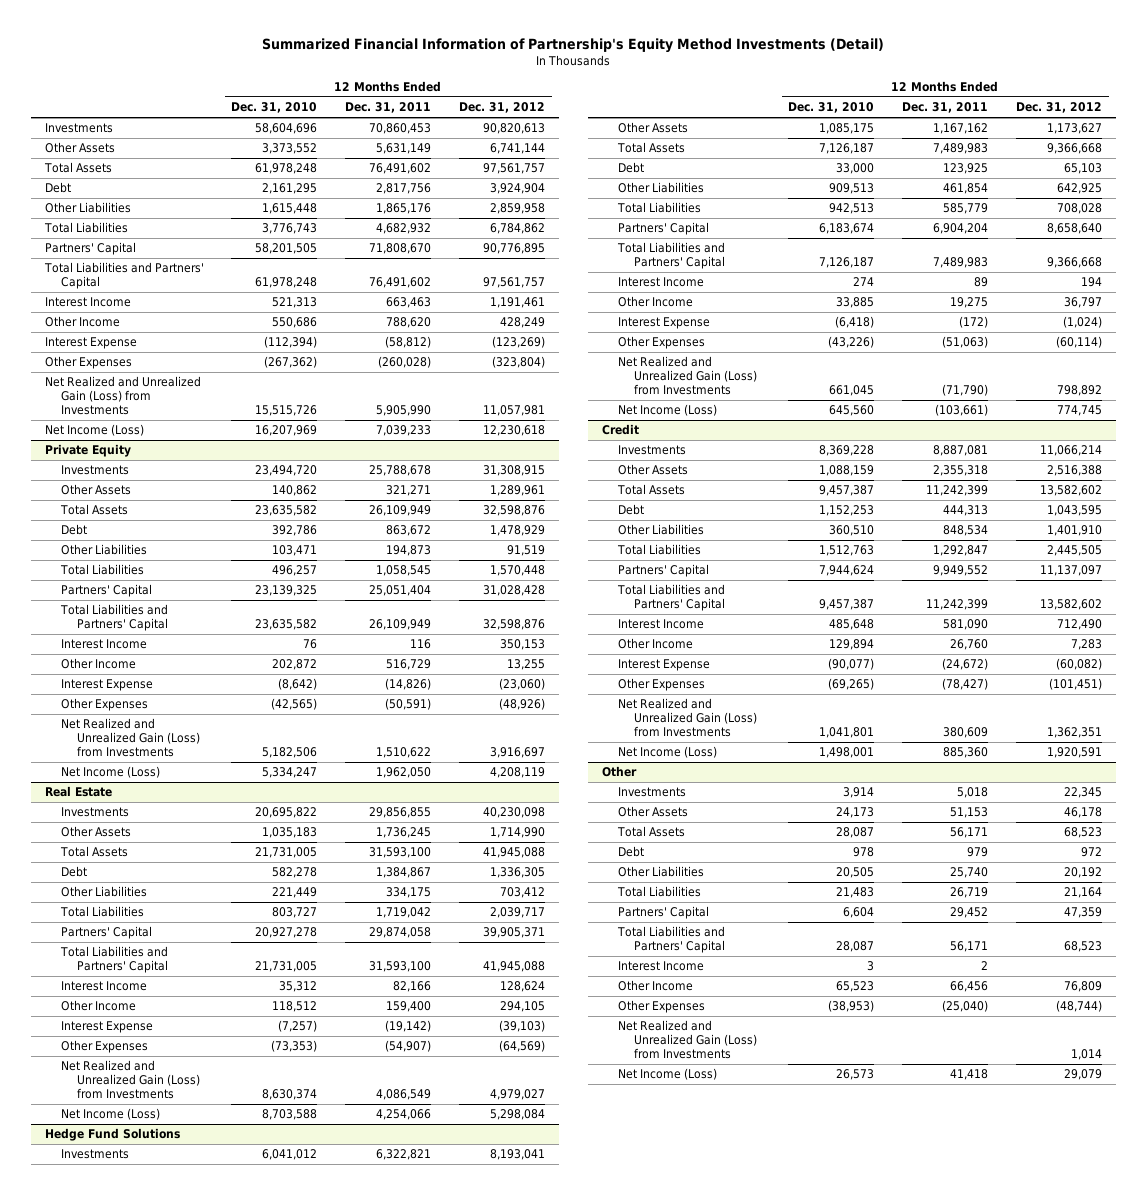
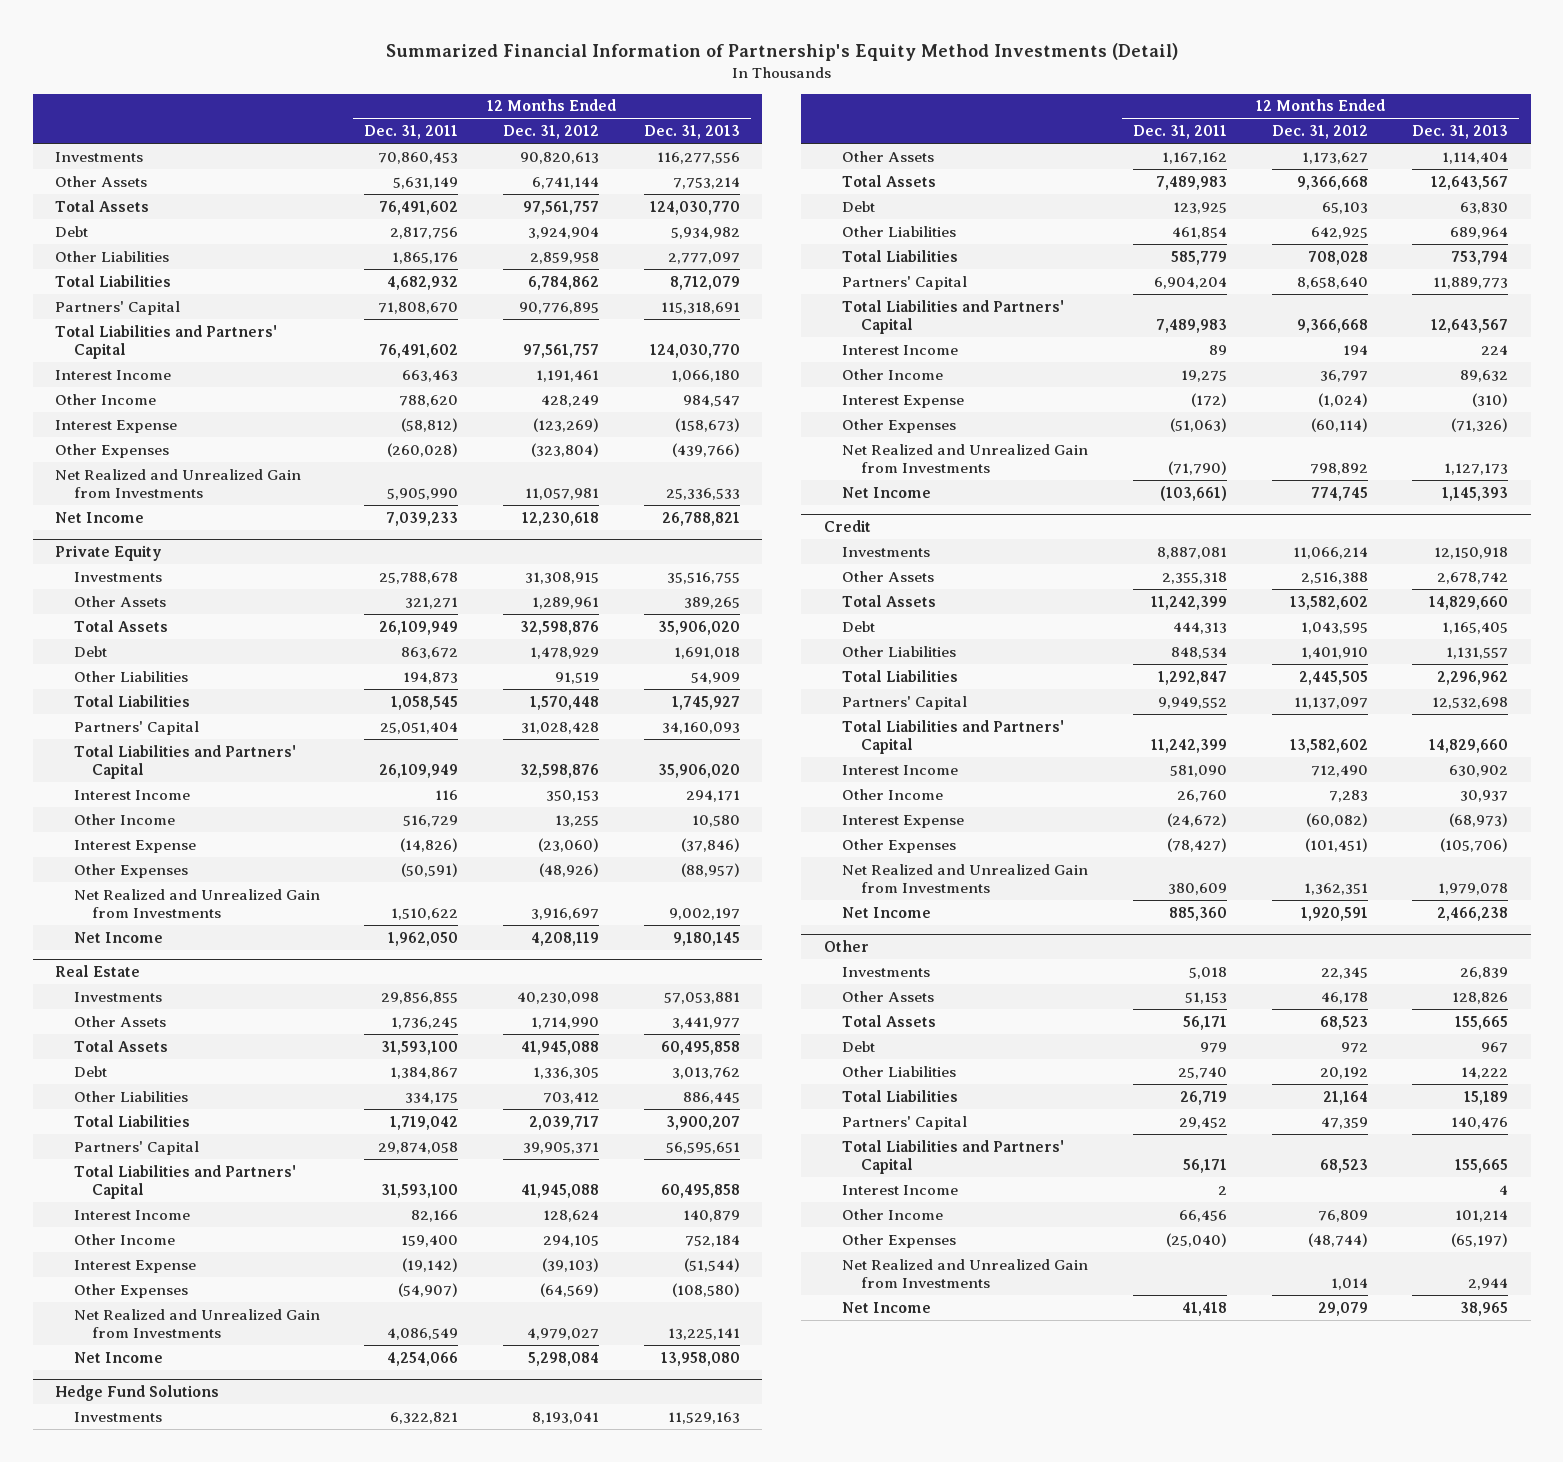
[231,102,318,114] Dec. 31, 2010 -> none
none -> [643,125,740,140] Dec. 31, 2013
[44,376,201,416] Net Realized and Unrealized Gain (Loss) from Investments -> [55,468,302,499] Net Realized and Unrealized Gain from Investments
[44,424,144,437] Net Income (Loss) -> [55,511,145,523] Net Income
[60,718,200,758] Net Realized and Unrealized Gain (Loss) from Investments -> [73,888,320,919] Net Realized and Unrealized Gain from Investments
[60,766,160,779] Net Income (Loss) -> [73,931,163,943] Net Income
[60,1060,200,1100] Net Realized and Unrealized Gain (Loss) from Investments -> [73,1308,320,1339] Net Realized and Unrealized Gain from Investments
[60,1108,160,1121] Net Income (Loss) -> [73,1351,163,1363] Net Income
[617,356,757,396] Net Realized and Unrealized Gain (Loss) from Investments -> [842,443,1089,474] Net Realized and Unrealized Gain from Investments
[617,404,717,417] Net Income (Loss) -> [842,486,932,498] Net Income
[617,698,757,738] Net Realized and Unrealized Gain (Loss) from Investments -> [842,863,1089,894] Net Realized and Unrealized Gain from Investments
[617,746,717,759] Net Income (Loss) -> [842,906,932,918] Net Income
[617,1020,757,1060] Net Realized and Unrealized Gain (Loss) from Investments -> [842,1258,1089,1289] Net Realized and Unrealized Gain from Investments
[617,1068,717,1081] Net Income (Loss) -> [842,1301,932,1313] Net Income

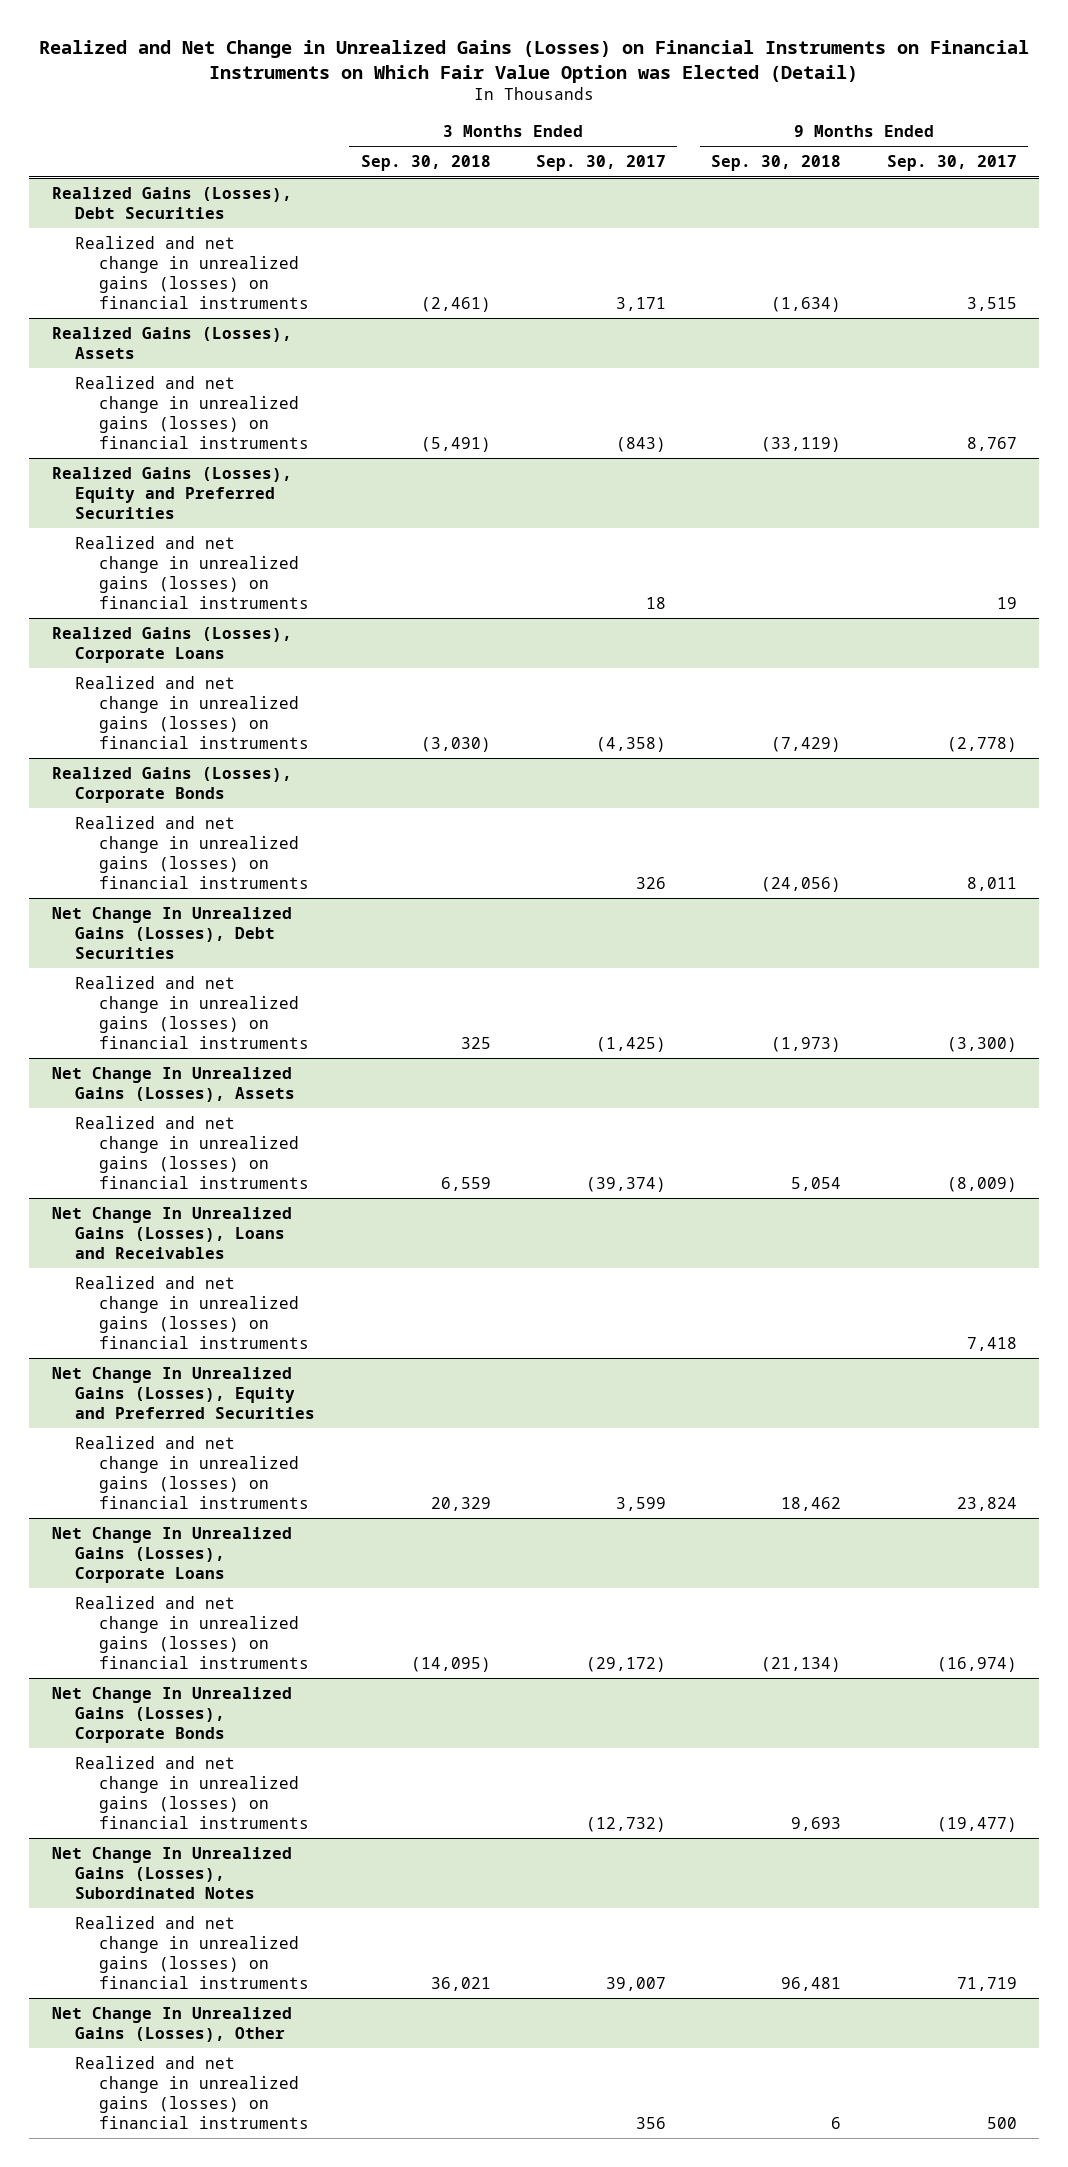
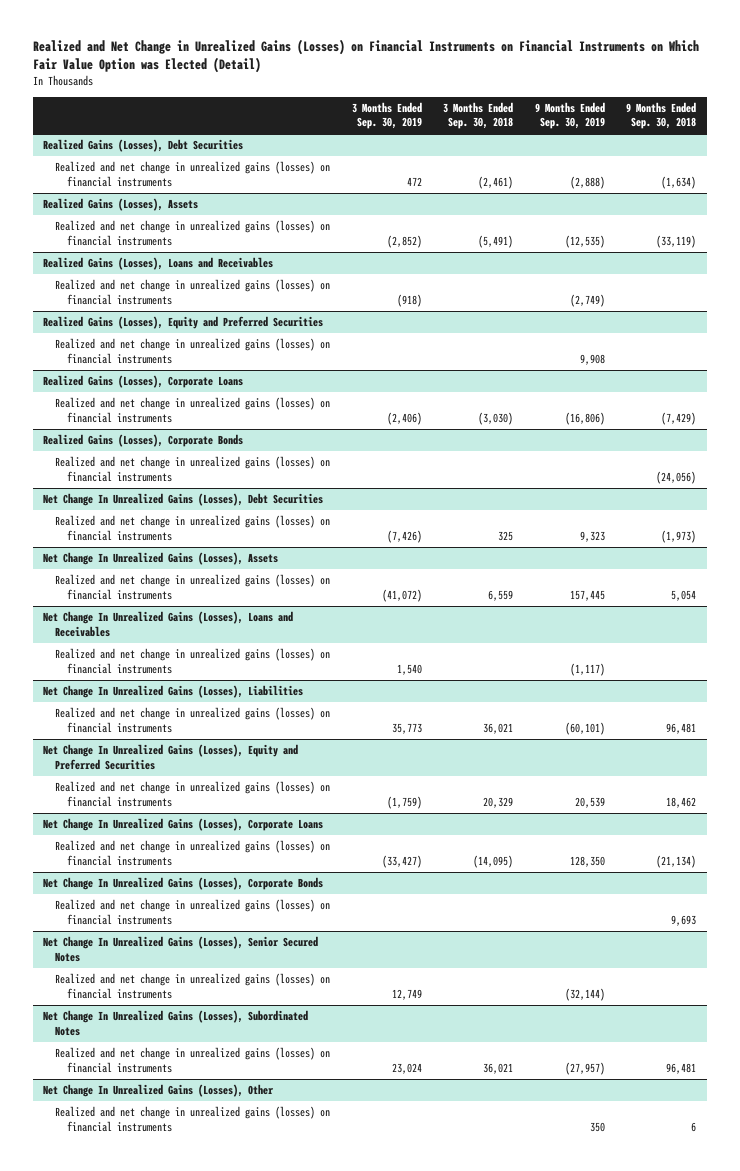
[535,155,666,172] Sep. 30, 2017 -> none
[886,155,1017,172] Sep. 30, 2017 -> none
none -> [351,101,422,130] 3 Months Ended Sep. 30, 2019
none -> [534,101,605,130] 9 Months Ended Sep. 30, 2019
none -> [43,257,274,271] Realized Gains (Losses), Loans and Receivables
none -> [55,279,331,305] Realized and net change in unrealized gains (losses) on financial instruments
none -> [43,685,304,699] Net Change In Unrealized Gains (Losses), Liabilities
none -> [55,707,331,733] Realized and net change in unrealized gains (losses) on financial instruments
none -> [43,936,319,962] Net Change In Unrealized Gains (Losses), Senior Secured Notes
none -> [55,973,331,999] Realized and net change in unrealized gains (losses) on financial instruments

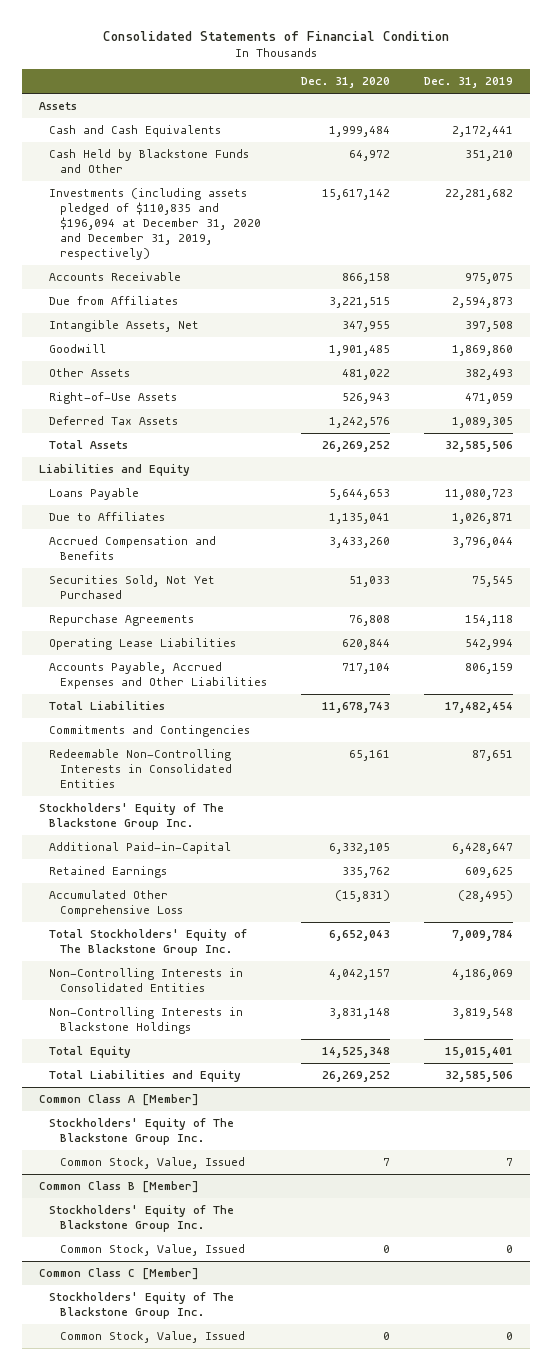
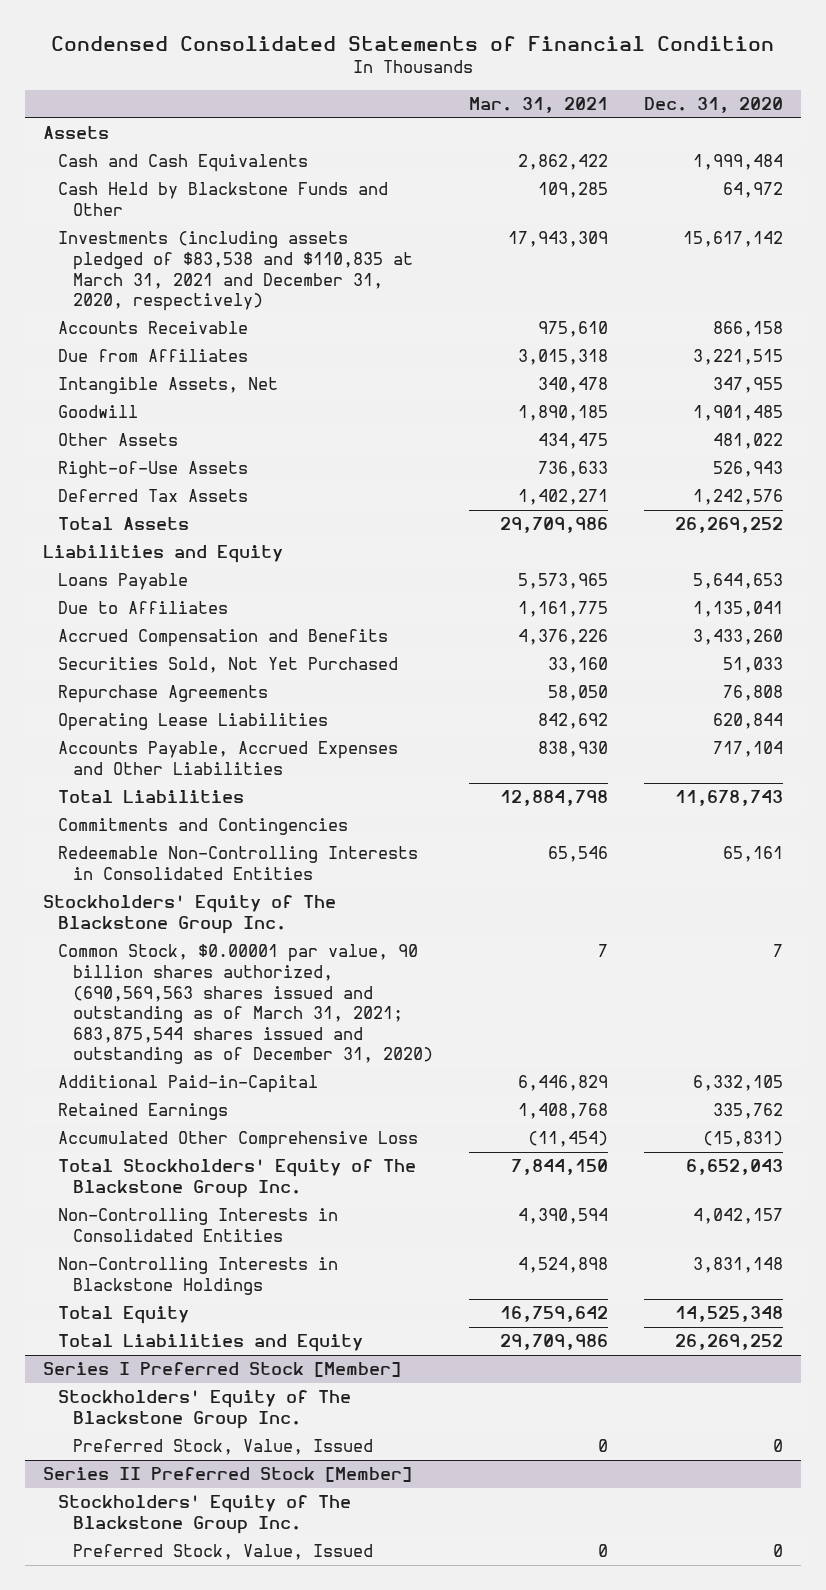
[102,30,449,41] Consolidated Statements of Financial Condition -> [50,35,774,51] Condensed Consolidated Statements of Financial Condition
[424,77,514,89] Dec. 31, 2019 -> none
none -> [469,97,609,114] Mar. 31, 2021
[49,188,262,260] Investments (including assets pledged of $110,835 and $196,094 at December 31, 2020 and December 31, 2019, respectively) -> [57,231,414,312] Investments (including assets pledged of $83,538 and $110,835 at March 31, 2021 and December 31, 2020, respectively)
none -> [57,944,434,1065] Common Stock, $0.00001 par value, 90 billion shares authorized, (690,569,563 shares issued and outstanding as of March 31, 2021; 683,875,544 shares issued and outstanding as of December 31, 2020)
[38,1094,199,1107] Common Class A [Member] -> none
[49,1118,235,1146] Stockholders' Equity of The Blackstone Group Inc. -> none
[60,1157,246,1170] Common Stock, Value, Issued -> none
[38,1181,199,1194] Common Class B [Member] -> none
none -> [42,1362,401,1378] Series I Preferred Stock [Member]
[38,1268,199,1281] Common Class C [Member] -> none
[60,1244,246,1257] Common Stock, Value, Issued -> [73,1439,374,1456] Preferred Stock, Value, Issued
none -> [42,1467,412,1483] Series II Preferred Stock [Member]
[60,1331,246,1344] Common Stock, Value, Issued -> [73,1544,374,1561] Preferred Stock, Value, Issued

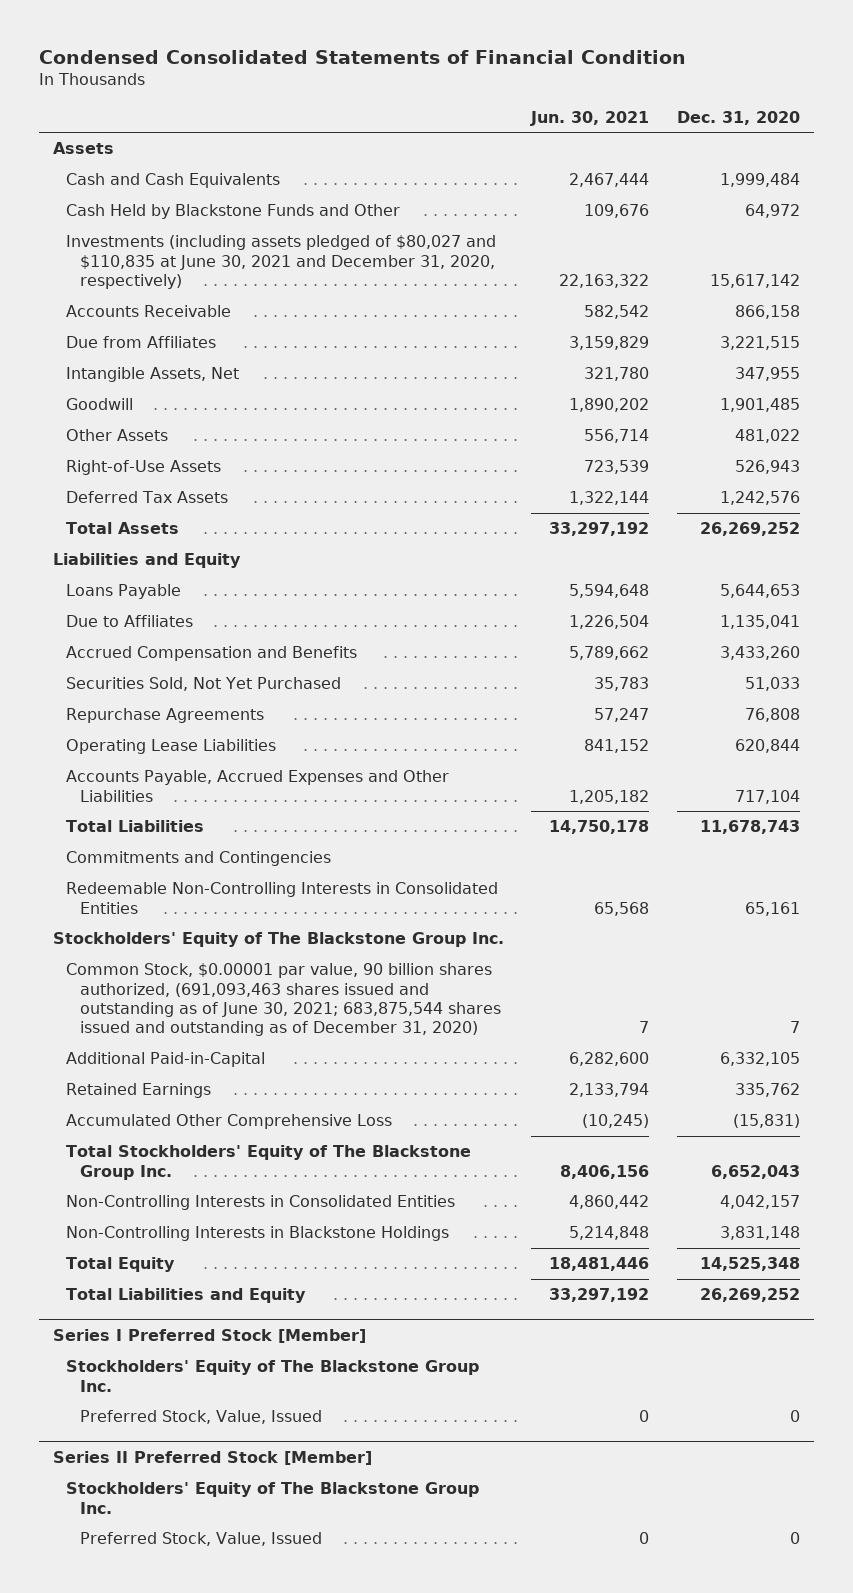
[469,97,609,114] Mar. 31, 2021 -> none
none -> [530,110,650,126] Jun. 30, 2021
[57,231,414,312] Investments (including assets pledged of $83,538 and $110,835 at March 31, 2021 and December 31, 2020, respectively) -> [66,235,497,290] Investments (including assets pledged of $80,027 and $110,835 at June 30, 2021 and December 31, 2020, respectively)
[57,944,434,1065] Common Stock, $0.00001 par value, 90 billion shares authorized, (690,569,563 shares issued and outstanding as of March 31, 2021; 683,875,544 shares issued and outstanding as of December 31, 2020) -> [66,963,502,1037] Common Stock, $0.00001 par value, 90 billion shares authorized, (691,093,463 shares issued and outstanding as of June 30, 2021; 683,875,544 shares issued and outstanding as of December 31, 2020)

